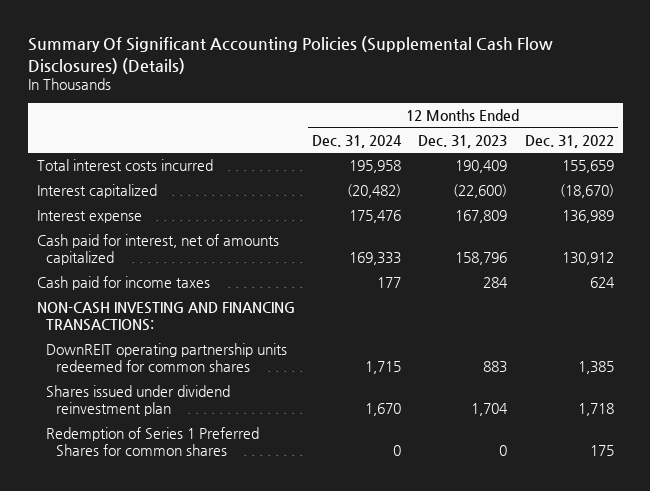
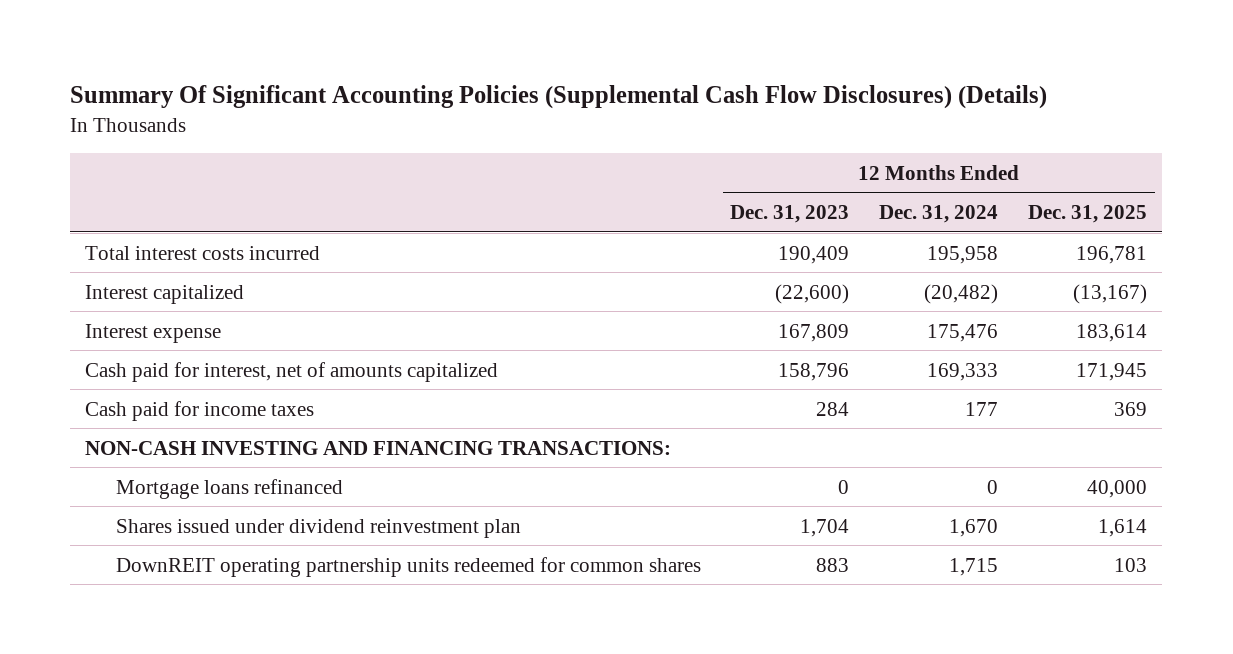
[524,134,614,148] Dec. 31, 2022 -> none
none -> [1028,204,1148,223] Dec. 31, 2025
none -> [115,478,343,499] Mortgage loans refinanced
[46,427,260,457] Redemption of Series 1 Preferred Shares for common shares -> none
[46,343,288,373] DownREIT operating partnership units redeemed for common shares -> [115,556,701,577] DownREIT operating partnership units redeemed for common shares

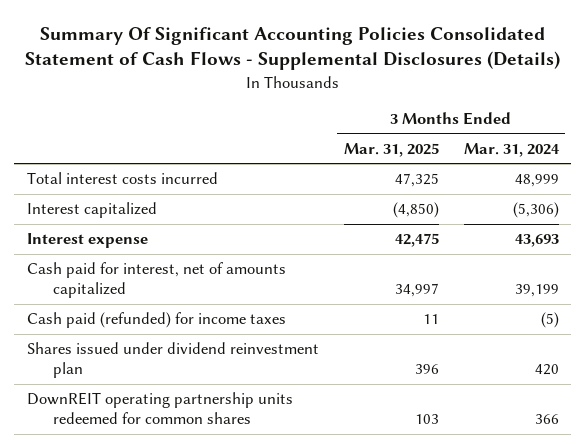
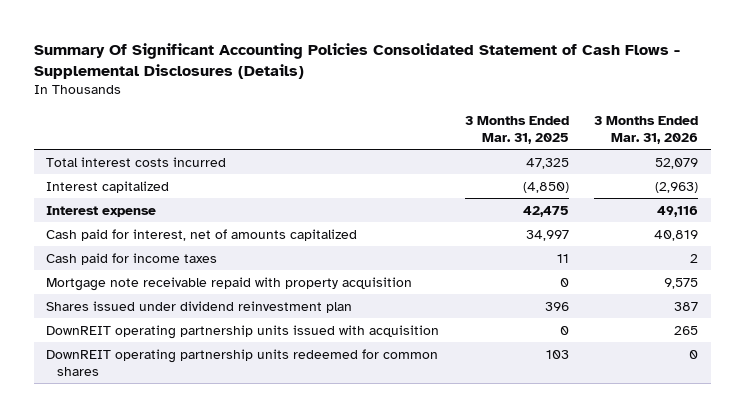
[463,142,560,157] Mar. 31, 2024 -> none
none -> [593,115,698,145] 3 Months Ended Mar. 31, 2026
[26,312,286,329] Cash paid (refunded) for income taxes -> [46,252,218,265] Cash paid for income taxes
none -> [46,276,413,291] Mortgage note receivable repaid with property acquisition
none -> [46,324,440,339] DownREIT operating partnership units issued with acquisition

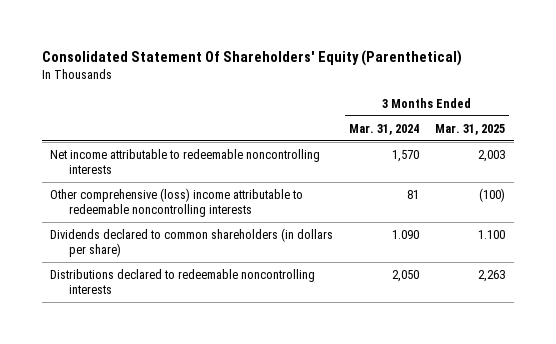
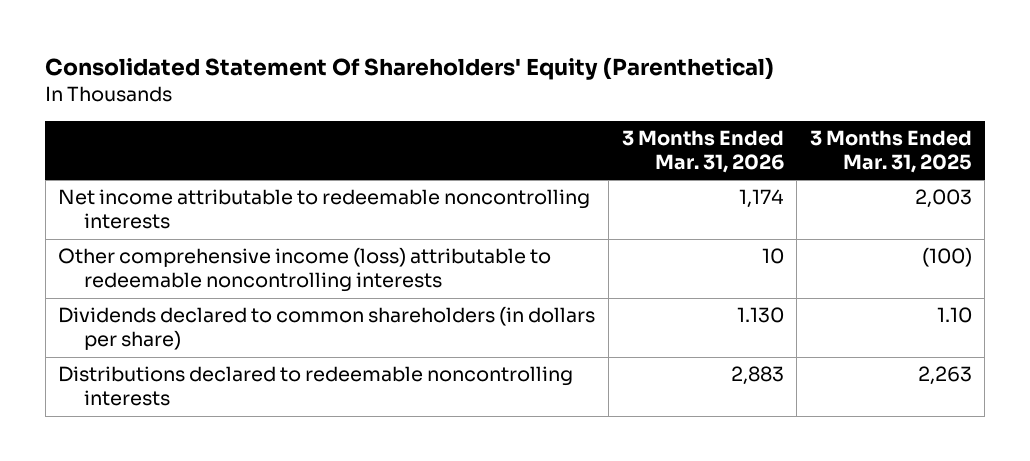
[349,123,420,135] Mar. 31, 2024 -> none
none -> [621,130,784,174] 3 Months Ended Mar. 31, 2026
[50,187,304,218] Other comprehensive (loss) income attributable to redeemable noncontrolling interests -> [58,247,552,293] Other comprehensive income (loss) attributable to redeemable noncontrolling interests
[478,229,506,239] 1.100 -> [936,307,972,324] 1.10

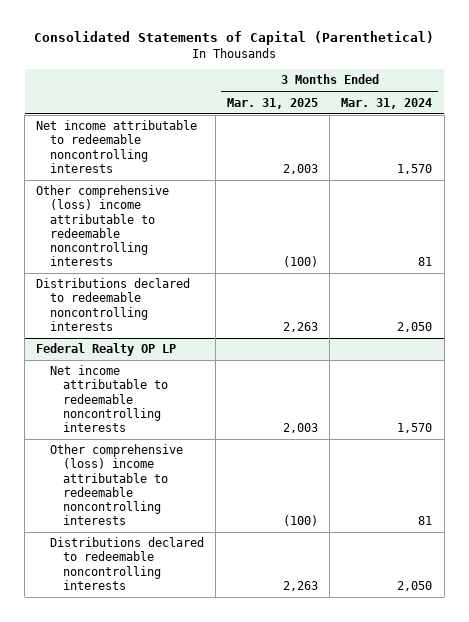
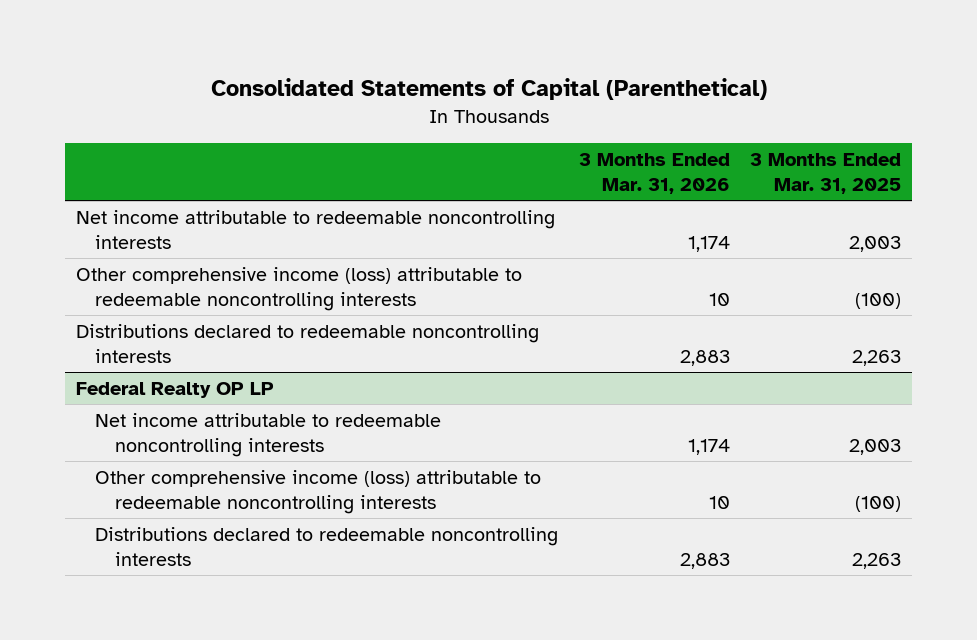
[341,97,433,109] Mar. 31, 2024 -> none
none -> [578,152,730,195] 3 Months Ended Mar. 31, 2026
[36,185,170,267] Other comprehensive (loss) income attributable to redeemable noncontrolling interests -> [75,266,522,311] Other comprehensive income (loss) attributable to redeemable noncontrolling interests
[49,444,183,526] Other comprehensive (loss) income attributable to redeemable noncontrolling interests -> [95,469,542,514] Other comprehensive income (loss) attributable to redeemable noncontrolling interests

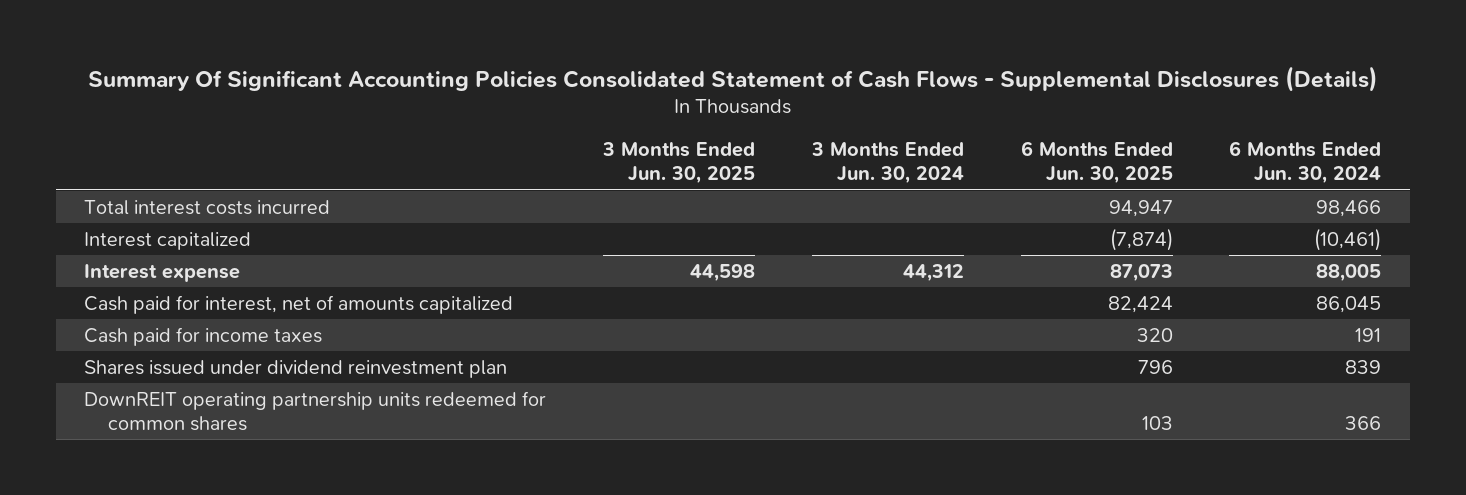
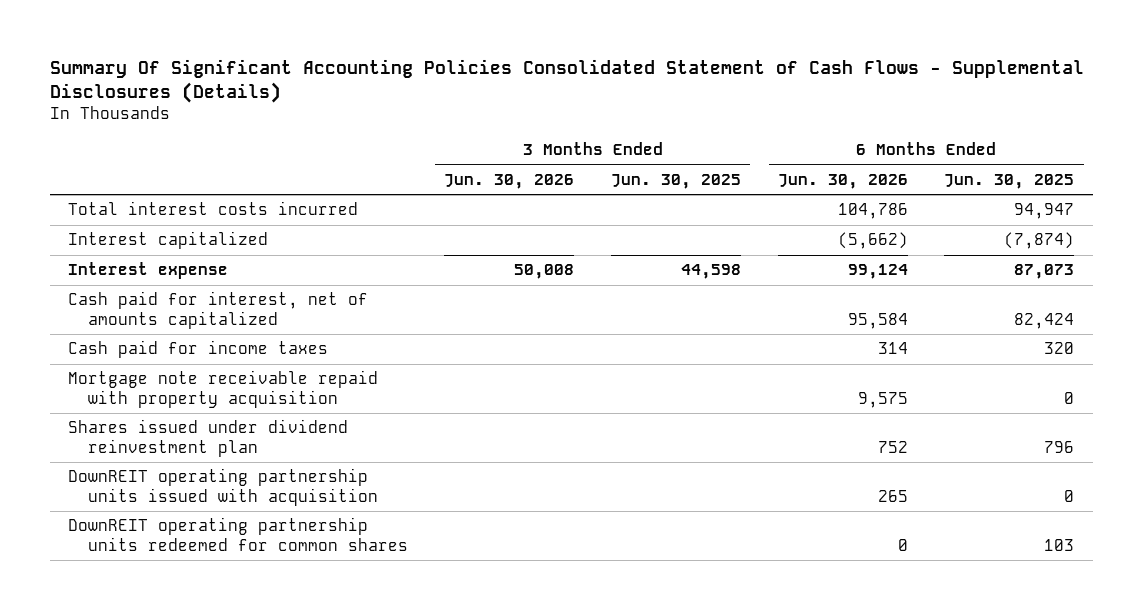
[810,142,964,185] 3 Months Ended Jun. 30, 2024 -> none
[1229,141,1382,185] 6 Months Ended Jun. 30, 2024 -> none
none -> [444,173,575,189] Jun. 30, 2026
none -> [777,173,908,189] Jun. 30, 2026
none -> [68,370,379,408] Mortgage note receivable repaid with property acquisition
none -> [68,468,378,506] DownREIT operating partnership units issued with acquisition

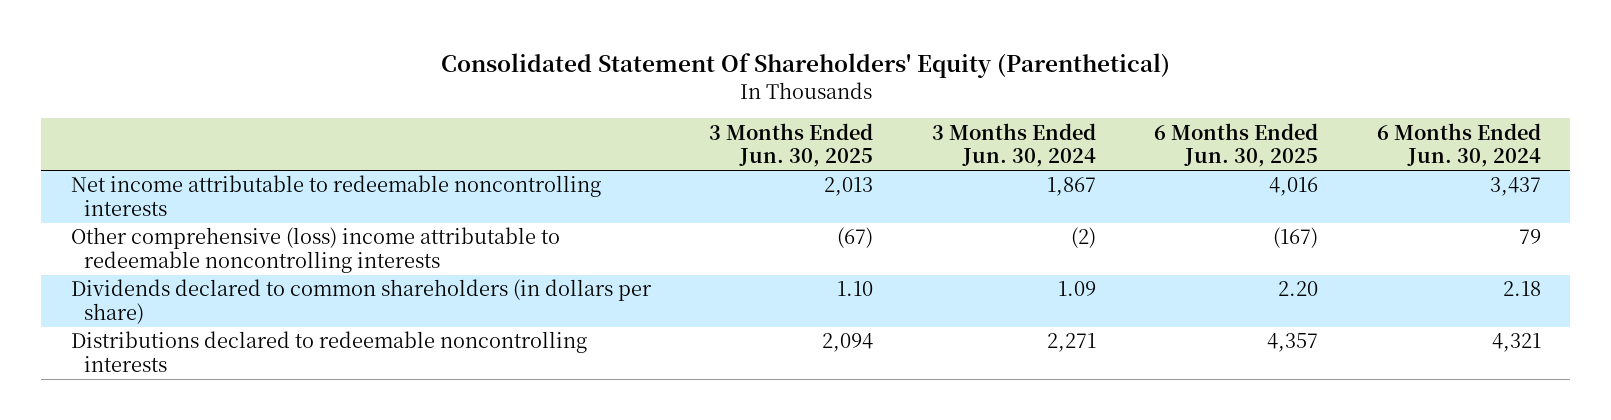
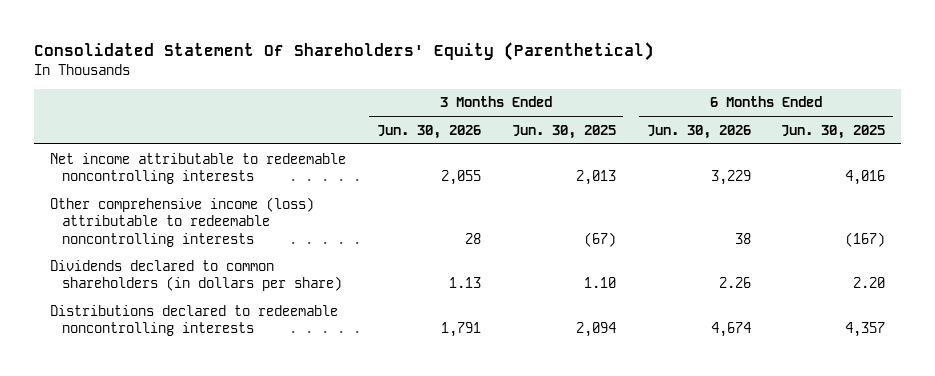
[931,122,1096,168] 3 Months Ended Jun. 30, 2024 -> none
[1376,122,1541,168] 6 Months Ended Jun. 30, 2024 -> none
none -> [376,124,481,139] Jun. 30, 2026
none -> [646,124,751,139] Jun. 30, 2026
[70,227,560,273] Other comprehensive (loss) income attributable to redeemable noncontrolling interests -> [49,196,314,247] Other comprehensive income (loss) attributable to redeemable noncontrolling interests

